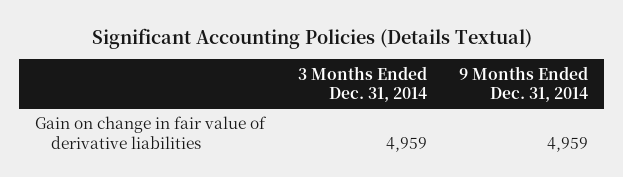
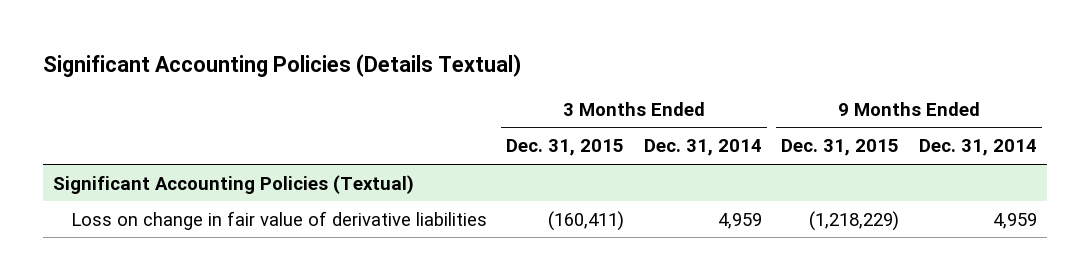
none -> [506,139,625,157] Dec. 31, 2015
none -> [781,139,900,157] Dec. 31, 2015
none -> [53,174,415,194] Significant Accounting Policies (Textual)
[35,116,268,149] Gain on change in fair value of derivative liabilities -> [70,210,487,230] Loss on change in fair value of derivative liabilities

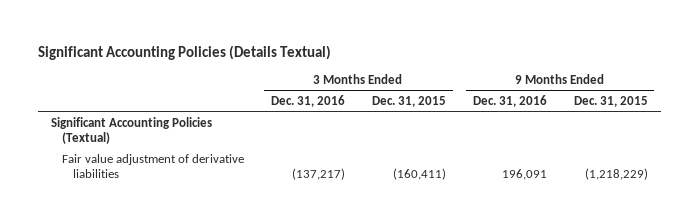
[643,139,762,157] Dec. 31, 2014 -> none
[918,139,1037,157] Dec. 31, 2014 -> none
none -> [270,94,345,107] Dec. 31, 2016
none -> [472,94,547,107] Dec. 31, 2016
[70,210,487,230] Loss on change in fair value of derivative liabilities -> [62,153,245,178] Fair value adjustment of derivative liabilities

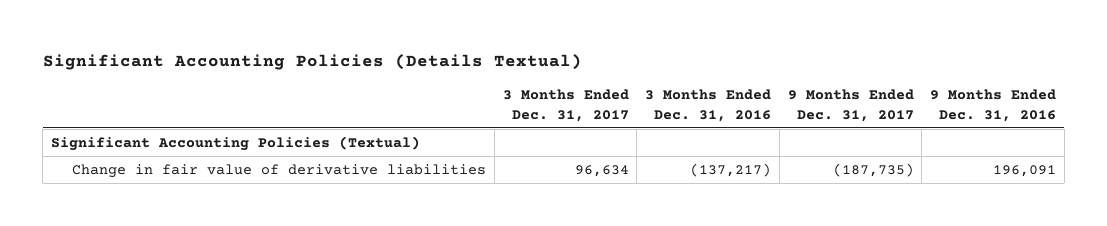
[371,95,446,107] Dec. 31, 2015 -> none
[573,95,648,107] Dec. 31, 2015 -> none
none -> [502,89,629,122] 3 Months Ended Dec. 31, 2017
none -> [787,89,914,122] 9 Months Ended Dec. 31, 2017
[62,153,245,178] Fair value adjustment of derivative liabilities -> [72,163,487,178] Change in fair value of derivative liabilities

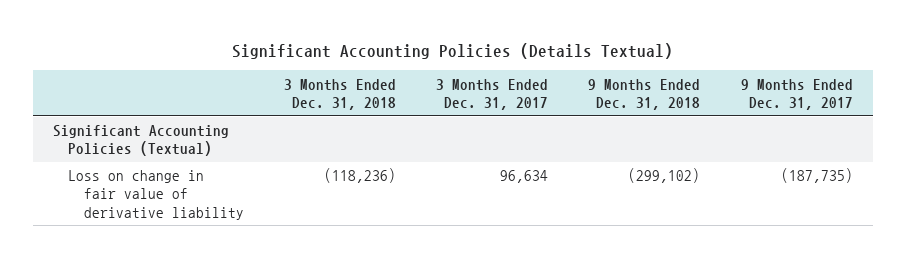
[645,89,772,122] 3 Months Ended Dec. 31, 2016 -> none
[930,89,1057,122] 9 Months Ended Dec. 31, 2016 -> none
none -> [284,78,397,110] 3 Months Ended Dec. 31, 2018
none -> [588,78,701,110] 9 Months Ended Dec. 31, 2018
[72,163,487,178] Change in fair value of derivative liabilities -> [68,170,245,220] Loss on change in fair value of derivative liability

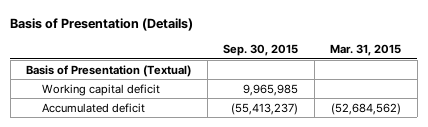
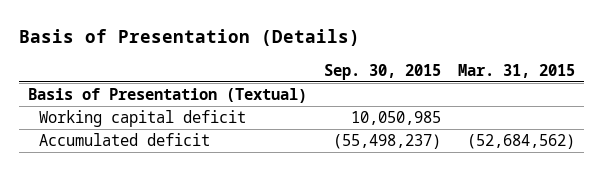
[243,83,299,96] 9,965,985 -> [350,111,441,126] 10,050,985
[231,102,299,115] (55,413,237) -> [332,134,441,150] (55,498,237)

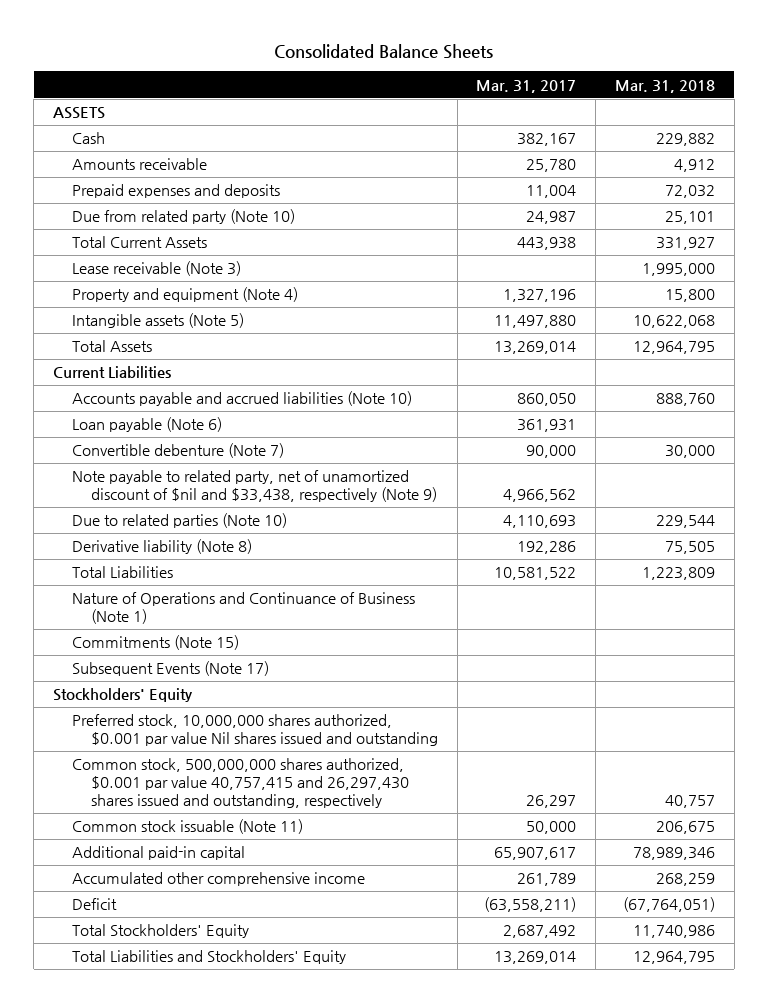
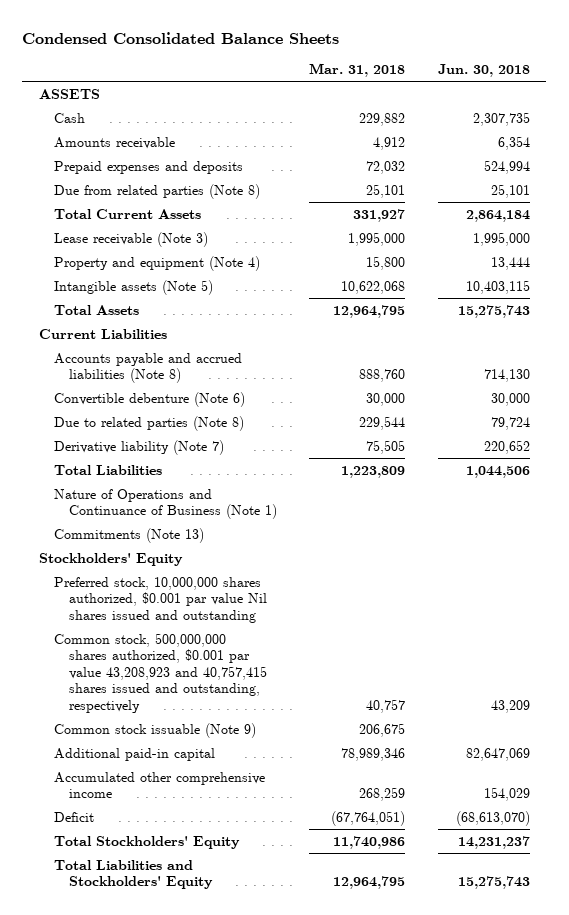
[273,43,493,59] Consolidated Balance Sheets -> [22,31,340,44] Condensed Consolidated Balance Sheets
[476,79,577,93] Mar. 31, 2017 -> none
none -> [438,64,531,78] Jun. 30, 2018
[71,209,295,225] Due from related party (Note 10) -> [53,183,260,199] Due from related parties (Note 8)
[71,417,222,433] Loan payable (Note 6) -> none
[71,470,437,503] Note payable to related party, net of unamortized discount of $nil and $33,438, respectively (Note 9) -> none
[71,391,412,407] Accounts payable and accrued liabilities (Note 10) -> [53,352,242,384] Accounts payable and accrued liabilities (Note 8)
[71,443,284,459] Convertible debenture (Note 7) -> [53,391,245,407] Convertible debenture (Note 6)
[71,513,287,529] Due to related parties (Note 10) -> [53,415,244,431] Due to related parties (Note 8)
[71,539,252,555] Derivative liability (Note 8) -> [53,439,224,455] Derivative liability (Note 7)
[71,661,269,677] Subsequent Events (Note 17) -> none
[71,635,239,651] Commitments (Note 15) -> [53,527,204,543] Commitments (Note 13)
[71,758,409,809] Common stock, 500,000,000 shares authorized, $0.001 par value 40,757,415 and 26,297,430 shares issued and outstanding, respectively -> [53,632,267,714] Common stock, 500,000,000 shares authorized, $0.001 par value 43,208,923 and 40,757,415 shares issued and outstanding, respectively
[71,819,303,835] Common stock issuable (Note 11) -> [53,722,256,738] Common stock issuable (Note 9)

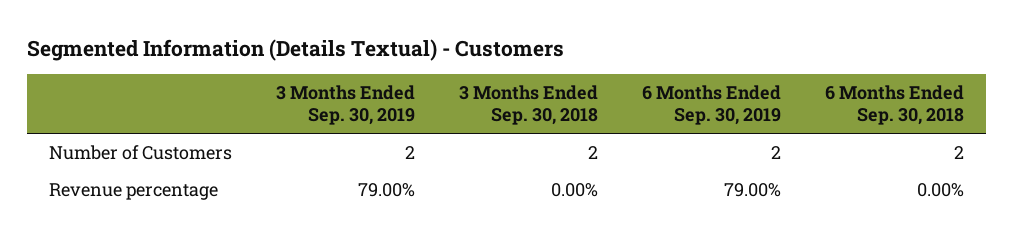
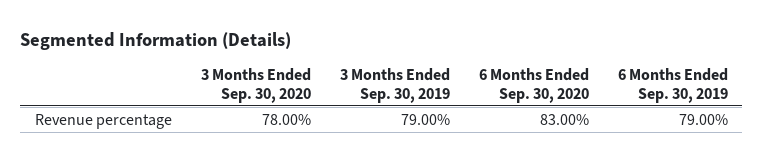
[27,38,565,61] Segmented Information (Details Textual) - Customers -> [20,31,292,50] Segmented Information (Details)
[458,84,598,126] 3 Months Ended Sep. 30, 2018 -> none
[824,84,964,126] 6 Months Ended Sep. 30, 2018 -> none
none -> [200,67,311,103] 3 Months Ended Sep. 30, 2020
none -> [478,67,589,103] 6 Months Ended Sep. 30, 2020
[49,145,233,161] Number of Customers -> none

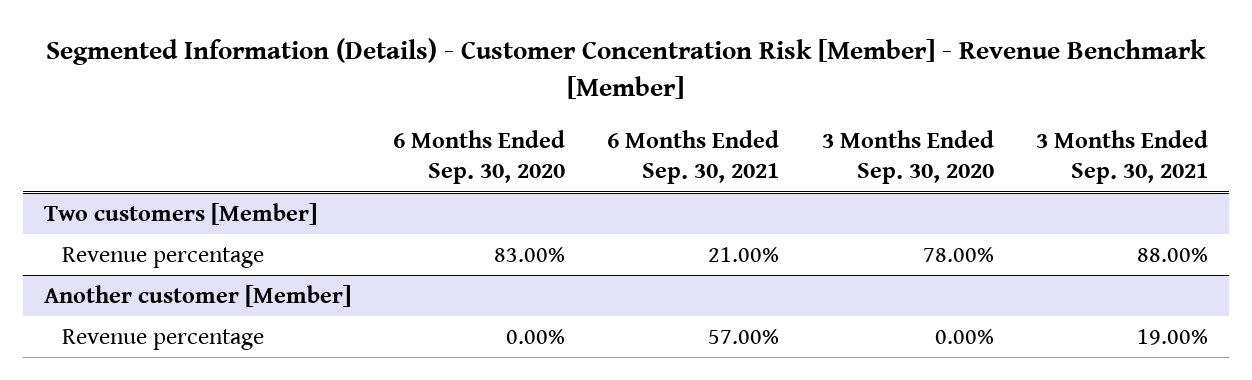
[20,31,292,50] Segmented Information (Details) -> [45,38,1206,99] Segmented Information (Details) - Customer Concentration Risk [Member] - Revenue Benchmark [Member]
[339,67,450,103] 3 Months Ended Sep. 30, 2019 -> none
[617,67,728,103] 6 Months Ended Sep. 30, 2019 -> none
none -> [607,129,780,185] 6 Months Ended Sep. 30, 2021
none -> [1035,129,1208,185] 3 Months Ended Sep. 30, 2021
none -> [43,203,317,226] Two customers [Member]
none -> [43,285,351,308] Another customer [Member]
none -> [61,329,264,351] Revenue percentage

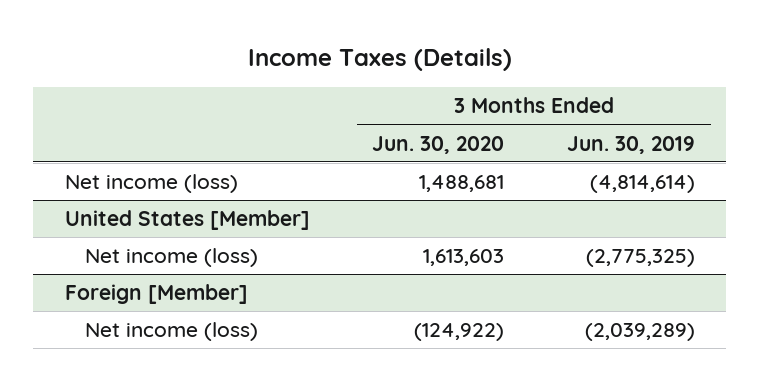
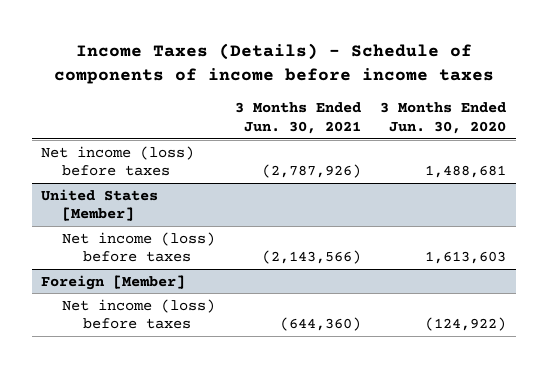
[247,48,512,72] Income Taxes (Details) -> [53,42,494,84] Income Taxes (Details) - Schedule of components of income before income taxes
[566,135,695,154] Jun. 30, 2019 -> none
none -> [234,102,361,134] 3 Months Ended Jun. 30, 2021
[64,174,238,194] Net income (loss) -> [41,145,195,177] Net income (loss) before taxes
[85,248,259,268] Net income (loss) -> [62,231,216,263] Net income (loss) before taxes
[85,322,259,342] Net income (loss) -> [62,298,216,330] Net income (loss) before taxes

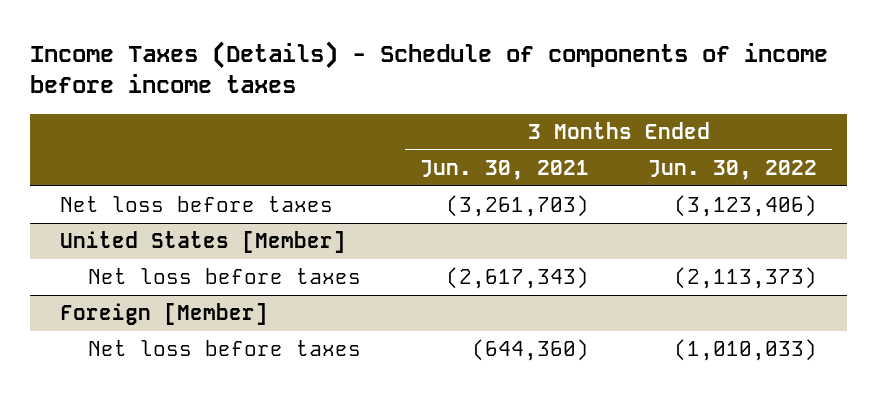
[379,102,506,134] 3 Months Ended Jun. 30, 2020 -> none
none -> [648,159,818,180] Jun. 30, 2022
[41,145,195,177] Net income (loss) before taxes -> [59,196,333,213] Net loss before taxes
[261,164,361,179] (2,787,926) -> [446,195,590,218] (3,261,703)
[62,231,216,263] Net income (loss) before taxes -> [87,268,361,285] Net loss before taxes
[261,250,361,265] (2,143,566) -> [446,267,590,290] (2,617,343)
[62,298,216,330] Net income (loss) before taxes -> [87,340,361,357] Net loss before taxes

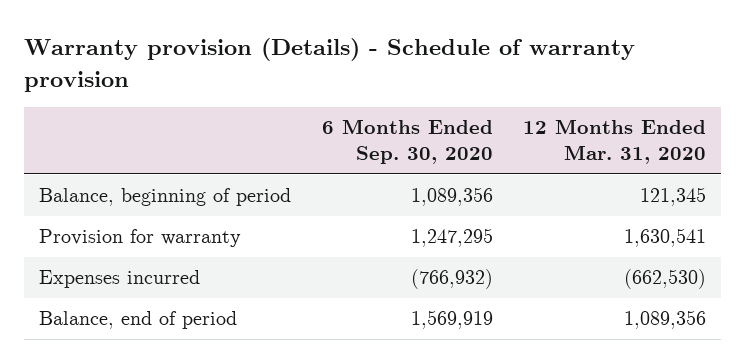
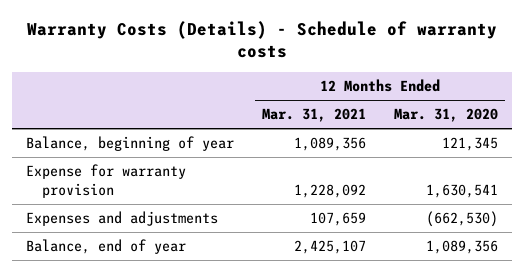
[23,38,635,92] Warranty provision (Details) - Schedule of warranty provision -> [26,20,497,59] Warranty Costs (Details) - Schedule of warranty costs
[321,119,493,165] 6 Months Ended Sep. 30, 2020 -> none
none -> [261,108,366,123] Mar. 31, 2021
[39,188,292,207] Balance, beginning of period -> [26,136,235,152] Balance, beginning of year
[39,229,242,248] Provision for warranty -> [26,164,187,198] Expense for warranty provision
[39,270,201,289] Expenses incurred -> [26,211,219,227] Expenses and adjustments
[39,311,238,330] Balance, end of period -> [26,239,187,255] Balance, end of year

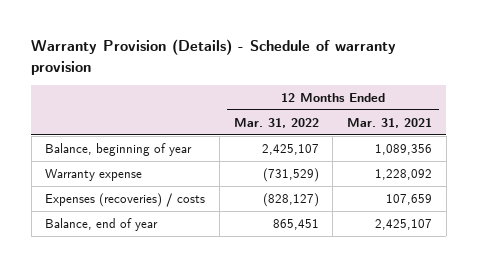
[26,20,497,59] Warranty Costs (Details) - Schedule of warranty costs -> [31,39,397,75] Warranty Provision (Details) - Schedule of warranty provision
[393,108,498,123] Mar. 31, 2020 -> none
none -> [233,117,319,128] Mar. 31, 2022
[26,164,187,198] Expense for warranty provision -> [45,169,143,182] Warranty expense
[26,211,219,227] Expenses and adjustments -> [45,193,206,208] Expenses (recoveries) / costs

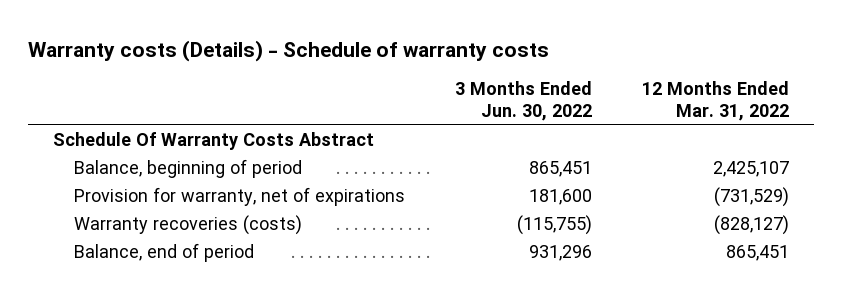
[31,39,397,75] Warranty Provision (Details) - Schedule of warranty provision -> [28,39,550,62] Warranty costs (Details) - Schedule of warranty costs
[346,117,432,128] Mar. 31, 2021 -> none
none -> [454,81,592,121] 3 Months Ended Jun. 30, 2022
none -> [53,131,375,150] Schedule Of Warranty Costs Abstract
[45,143,193,157] Balance, beginning of year -> [73,158,302,178] Balance, beginning of period
[45,169,143,182] Warranty expense -> [73,186,405,206] Provision for warranty, net of expirations
[45,193,206,208] Expenses (recoveries) / costs -> [73,214,302,235] Warranty recoveries (costs)
[45,218,159,232] Balance, end of year -> [73,242,254,262] Balance, end of period

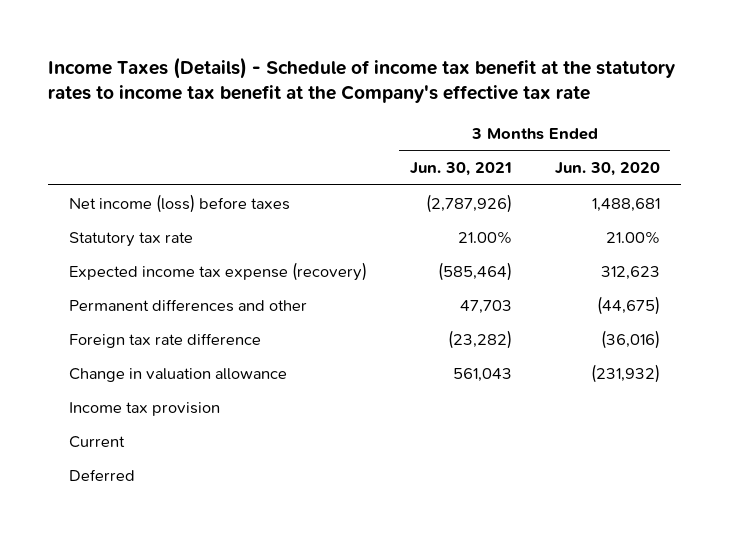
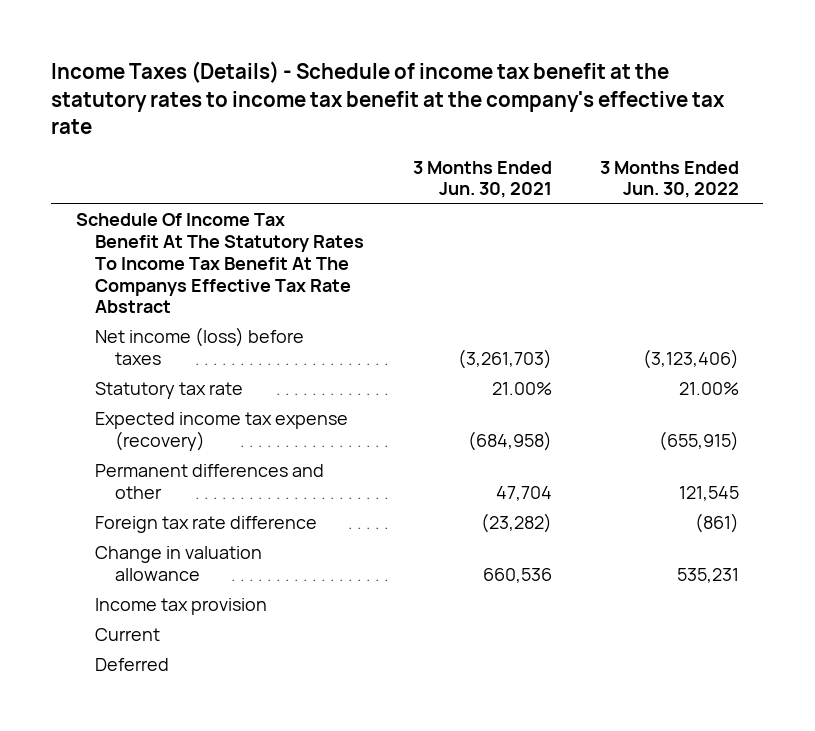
[47,56,675,104] Income Taxes (Details) - Schedule of income tax benefit at the statutory rates to income tax benefit at the Company's effective tax rate -> [51,61,726,135] Income Taxes (Details) - Schedule of income tax benefit at the statutory rates to income tax benefit at the company's effective tax rate
[554,162,660,177] Jun. 30, 2020 -> none
none -> [600,160,740,199] 3 Months Ended Jun. 30, 2022
none -> [75,213,365,314] Schedule Of Income Tax Benefit At The Statutory Rates To Income Tax Benefit At The Companys Effective Tax Rate Abstract
[425,193,512,213] (2,787,926) -> [457,349,552,370] (3,261,703)
[437,261,512,281] (585,464) -> [467,431,552,452] (684,958)
[459,299,512,314] 47,703 -> [495,486,552,502] 47,704
[452,367,512,382] 561,043 -> [482,568,552,584] 660,536

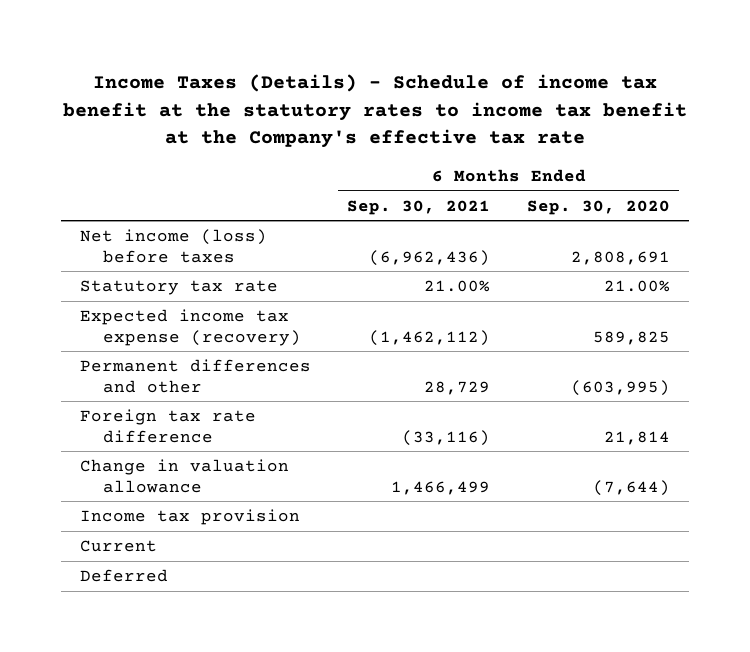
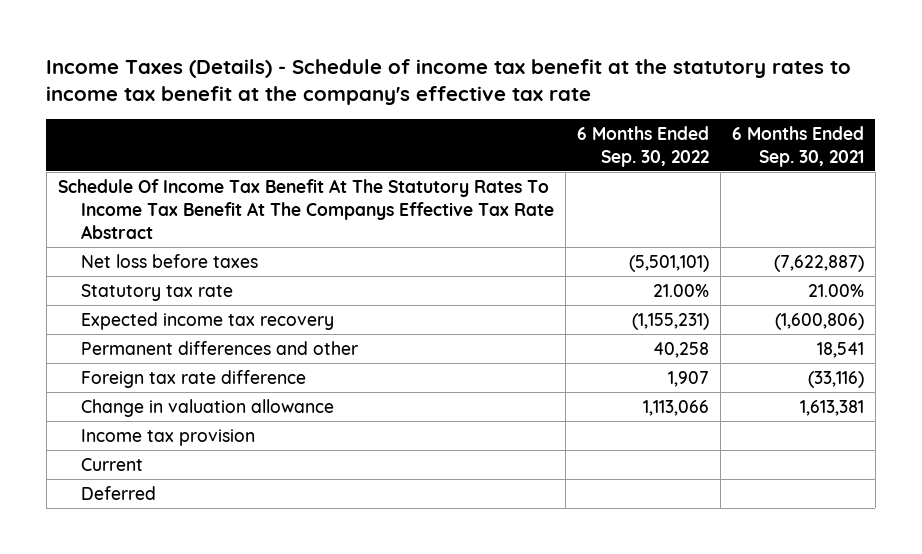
[62,74,687,148] Income Taxes (Details) - Schedule of income tax benefit at the statutory rates to income tax benefit at the Company's effective tax rate -> [46,58,852,106] Income Taxes (Details) - Schedule of income tax benefit at the statutory rates to income tax benefit at the company's effective tax rate
[527,199,671,215] Sep. 30, 2020 -> none
none -> [577,125,710,167] 6 Months Ended Sep. 30, 2022
none -> [57,178,555,239] Schedule Of Income Tax Benefit At The Statutory Rates To Income Tax Benefit At The Companys Effective Tax Rate Abstract
[79,229,267,263] Net income (loss) before taxes -> [81,253,259,268] Net loss before taxes
[369,249,491,266] (6,962,436) -> [774,254,865,272] (7,622,887)
[79,309,301,346] Expected income tax expense (recovery) -> [81,311,335,330] Expected income tax recovery
[369,329,491,346] (1,462,112) -> [775,312,865,330] (1,600,806)
[424,380,491,395] 28,729 -> [817,341,865,358] 18,541
[391,480,491,495] 1,466,499 -> [800,399,865,416] 1,613,381

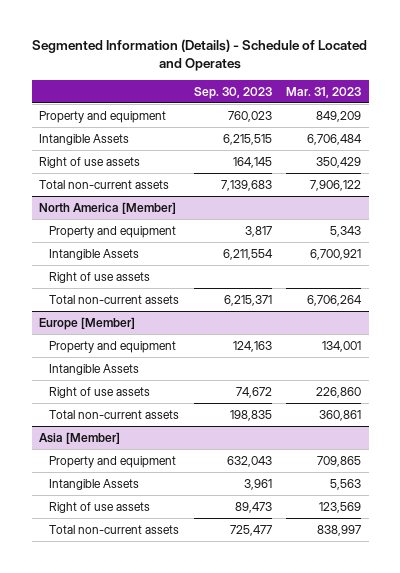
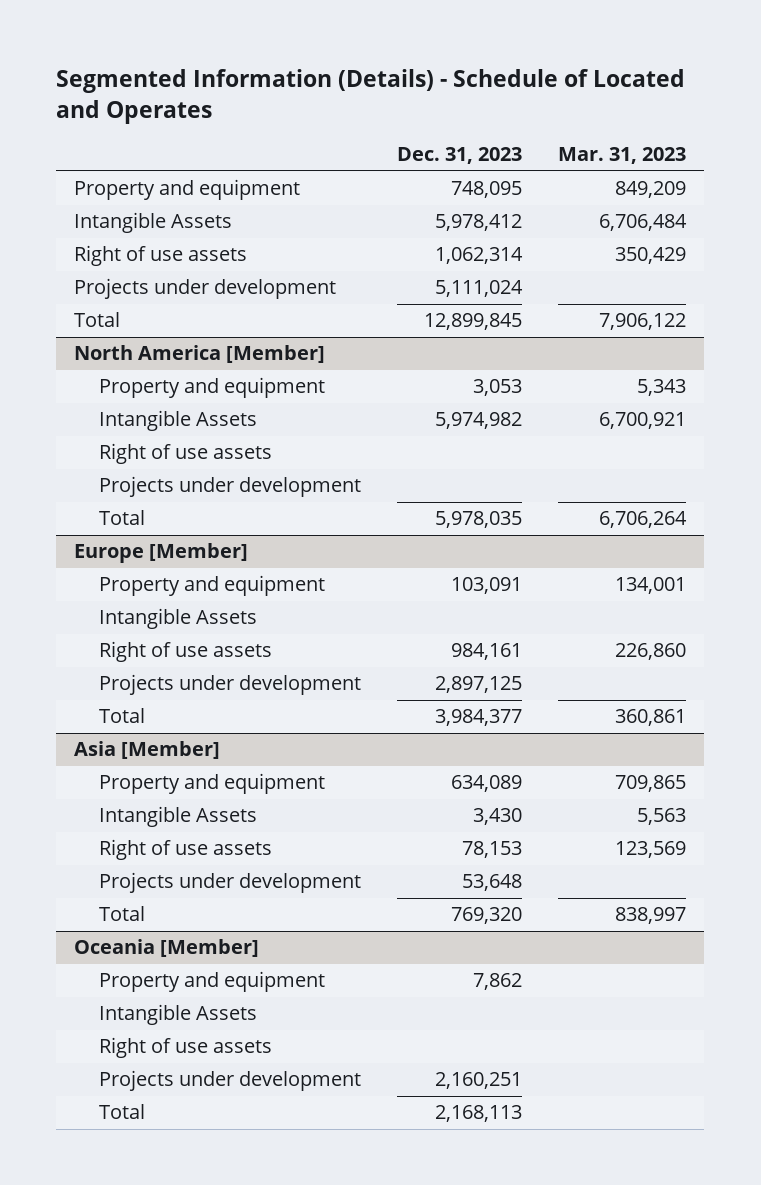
[193,86,272,99] Sep. 30, 2023 -> none
none -> [396,147,522,165] Dec. 31, 2023
none -> [74,278,337,300] Projects under development
[38,179,169,189] Total non-current assets -> [74,312,121,328] Total
none -> [98,476,361,498] Projects under development
[49,294,180,304] Total non-current assets -> [98,510,145,526] Total
none -> [98,674,361,696] Projects under development
[49,409,180,419] Total non-current assets -> [98,708,145,724] Total
none -> [98,872,361,894] Projects under development
[49,524,180,534] Total non-current assets -> [98,906,145,922] Total
none -> [74,939,260,958] Oceania [Member]
none -> [98,971,325,993] Property and equipment
none -> [98,1004,257,1026] Intangible Assets
none -> [98,1037,272,1059] Right of use assets
none -> [98,1070,361,1092] Projects under development
none -> [98,1104,145,1120] Total

